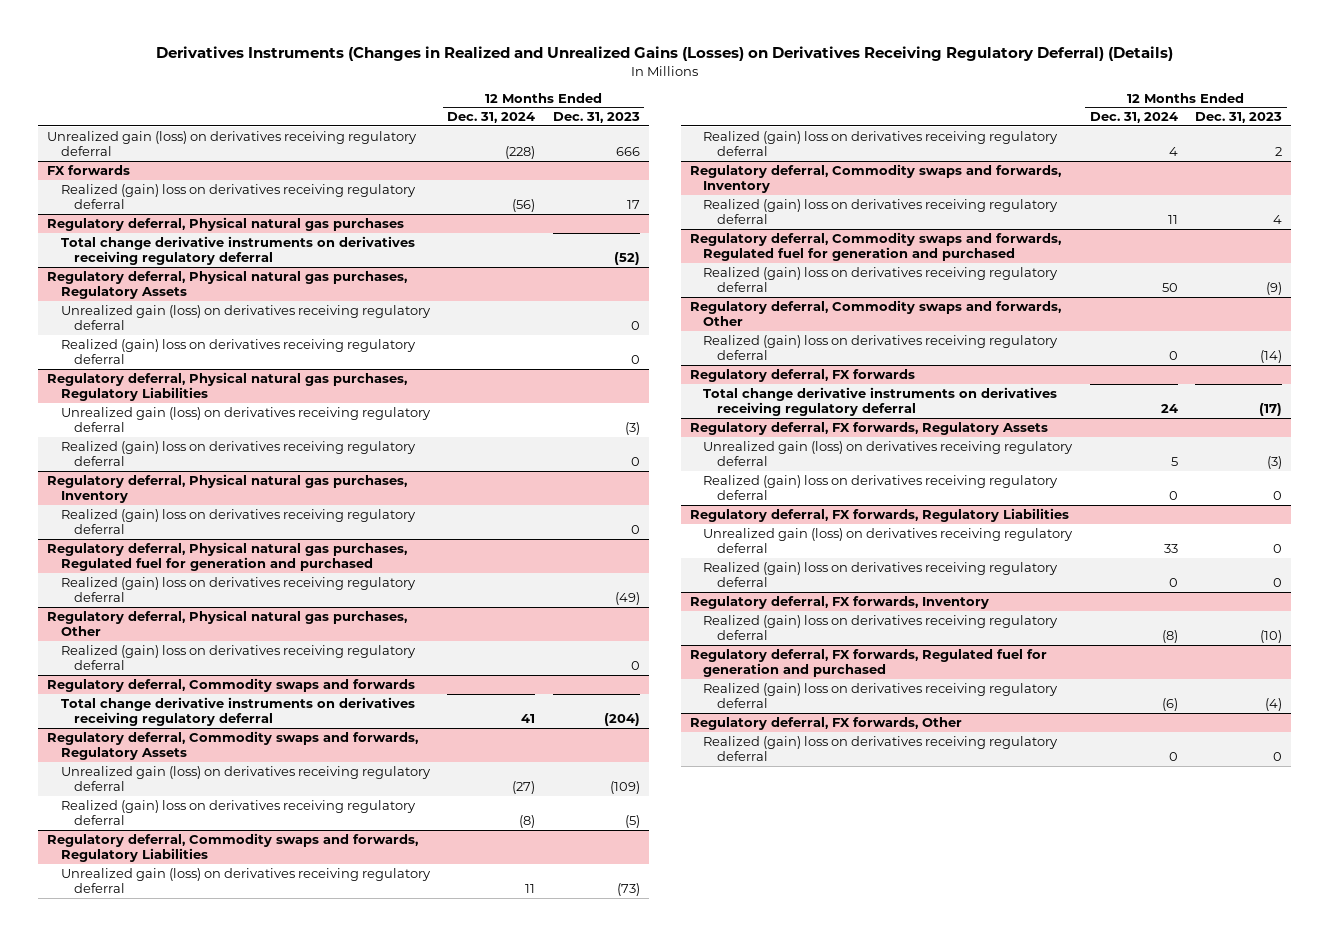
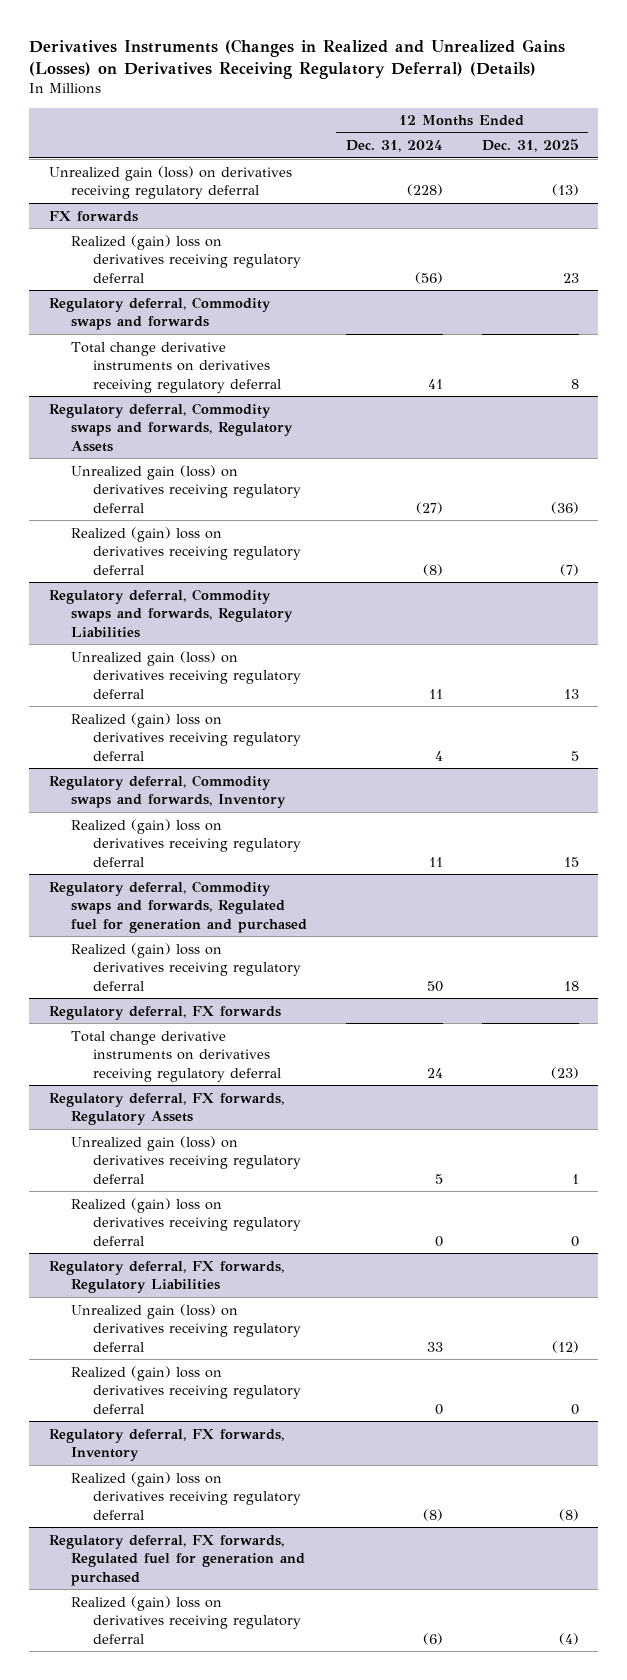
[552,112,640,124] Dec. 31, 2023 -> none
none -> [481,139,579,153] Dec. 31, 2025
[47,216,405,231] Regulatory deferral, Physical natural gas purchases -> none
[60,235,415,265] Total change derivative instruments on derivatives receiving regulatory deferral -> none
[47,269,408,299] Regulatory deferral, Physical natural gas purchases, Regulatory Assets -> none
[60,304,431,330] Unrealized gain (loss) on derivatives receiving regulatory deferral -> none
[60,338,416,364] Realized (gain) loss on derivatives receiving regulatory deferral -> none
[47,371,408,401] Regulatory deferral, Physical natural gas purchases, Regulatory Liabilities -> none
[60,406,431,432] Unrealized gain (loss) on derivatives receiving regulatory deferral -> none
[60,440,416,466] Realized (gain) loss on derivatives receiving regulatory deferral -> none
[47,473,408,503] Regulatory deferral, Physical natural gas purchases, Inventory -> none
[60,508,416,534] Realized (gain) loss on derivatives receiving regulatory deferral -> none
[47,541,408,571] Regulatory deferral, Physical natural gas purchases, Regulated fuel for generation and purchased -> none
[60,576,416,602] Realized (gain) loss on derivatives receiving regulatory deferral -> none
[47,609,408,636] Regulatory deferral, Physical natural gas purchases, Other -> none
[60,644,416,670] Realized (gain) loss on derivatives receiving regulatory deferral -> none
[689,299,1061,326] Regulatory deferral, Commodity swaps and forwards, Other -> none
[703,334,1059,360] Realized (gain) loss on derivatives receiving regulatory deferral -> none
[689,716,962,730] Regulatory deferral, FX forwards, Other -> none
[703,735,1059,761] Realized (gain) loss on derivatives receiving regulatory deferral -> none

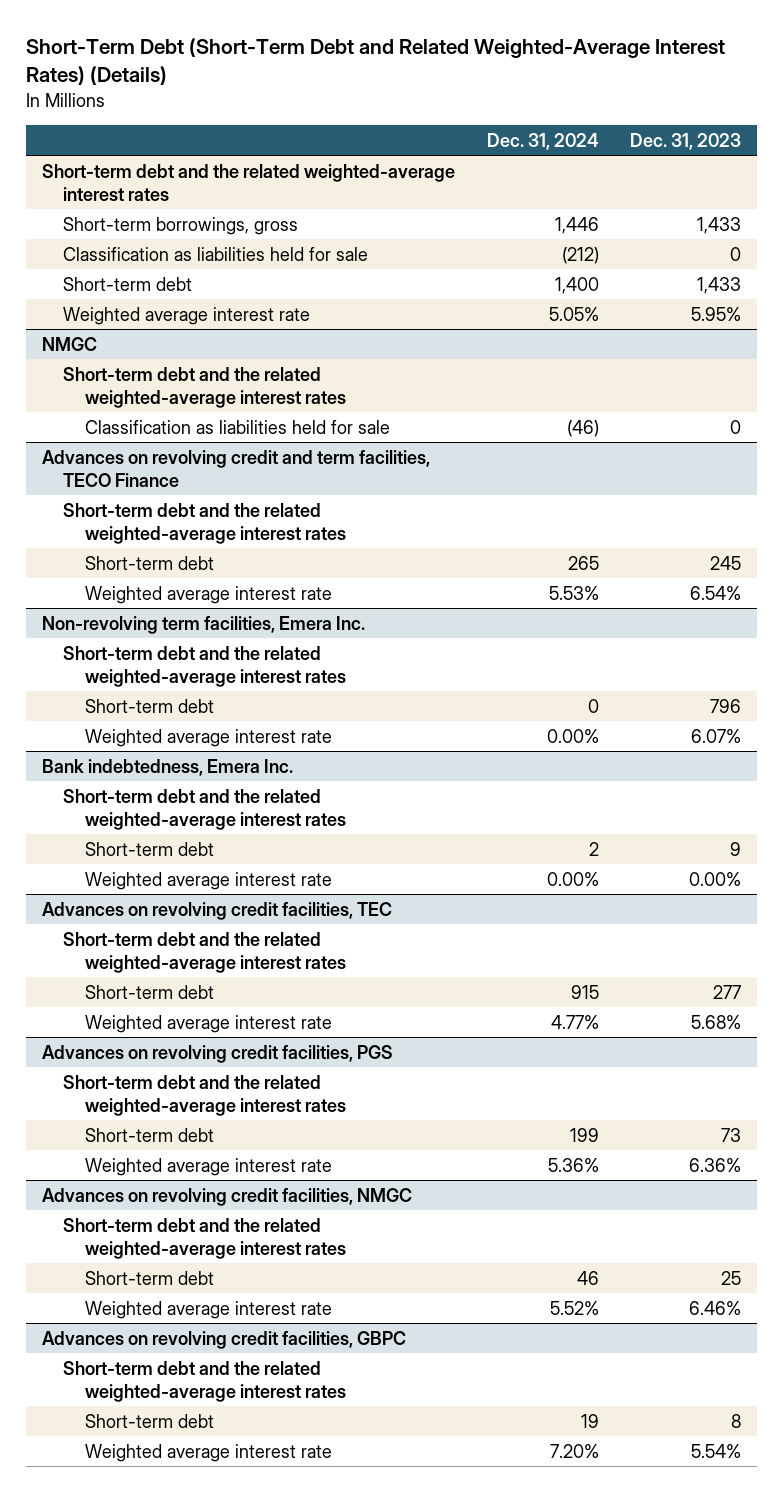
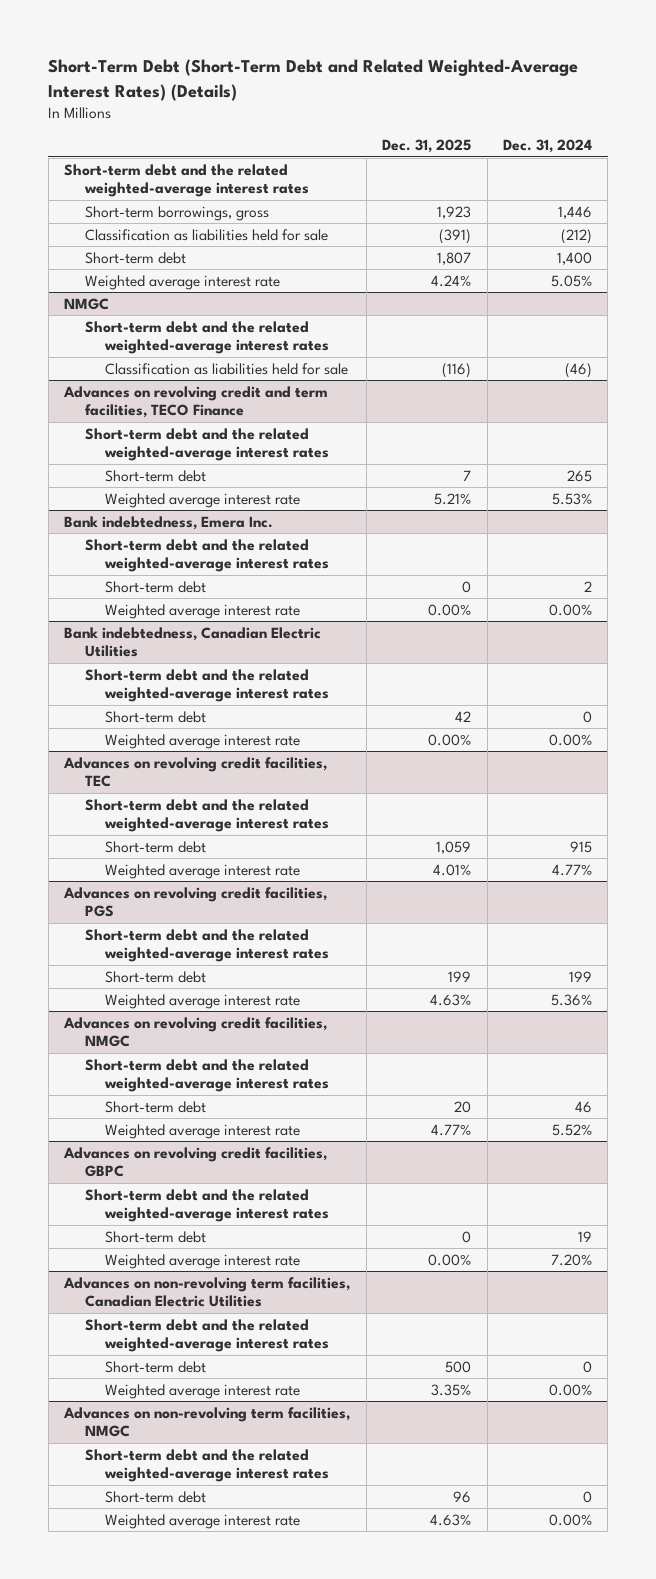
[630,132,742,150] Dec. 31, 2023 -> none
none -> [382,139,472,154] Dec. 31, 2025
[42,615,366,634] Non-revolving term facilities, Emera Inc. -> none
[63,645,346,687] Short-term debt and the related weighted-average interest rates -> none
[84,698,214,713] Short-term debt -> none
[84,728,332,747] Weighted average interest rate -> none
none -> [64,626,322,658] Bank indebtedness, Canadian Electric Utilities
none -> [84,668,329,703] Short-term debt and the related weighted-average interest rates
none -> [104,710,206,723] Short-term debt
none -> [104,733,300,749] Weighted average interest rate
none -> [63,1276,351,1308] Advances on non-revolving term facilities, Canadian Electric Utilities
none -> [84,1318,329,1353] Short-term debt and the related weighted-average interest rates
none -> [104,1360,206,1373] Short-term debt
none -> [104,1383,300,1399] Weighted average interest rate
none -> [63,1406,351,1438] Advances on non-revolving term facilities, NMGC
none -> [84,1448,329,1483] Short-term debt and the related weighted-average interest rates
none -> [104,1490,206,1503] Short-term debt
none -> [104,1513,300,1529] Weighted average interest rate

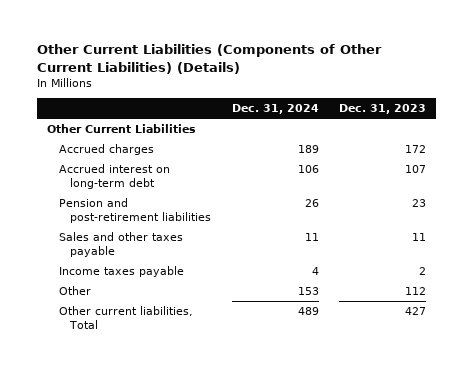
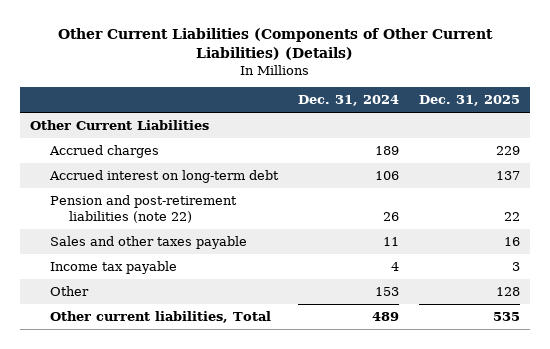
[339,104,427,115] Dec. 31, 2023 -> none
none -> [419,95,521,107] Dec. 31, 2025
[58,198,212,224] Pension and post-retirement liabilities -> [49,195,237,223] Pension and post-retirement liabilities (note 22)
[58,266,184,278] Income taxes payable -> [49,261,177,275] Income tax payable

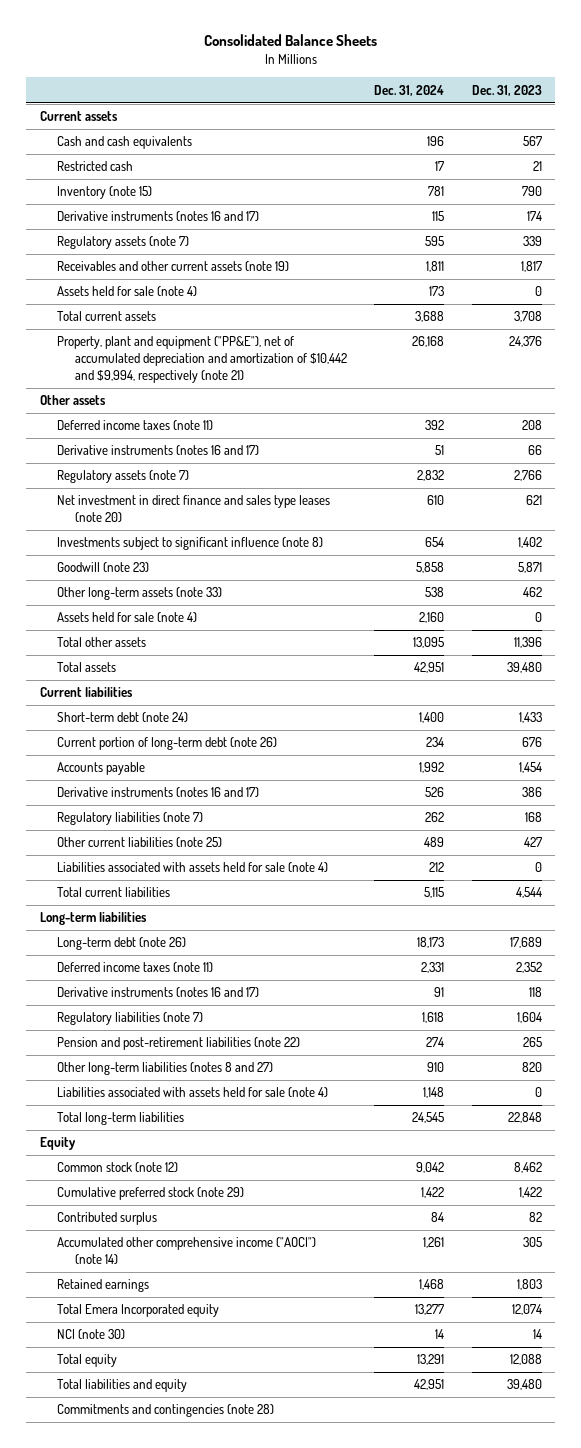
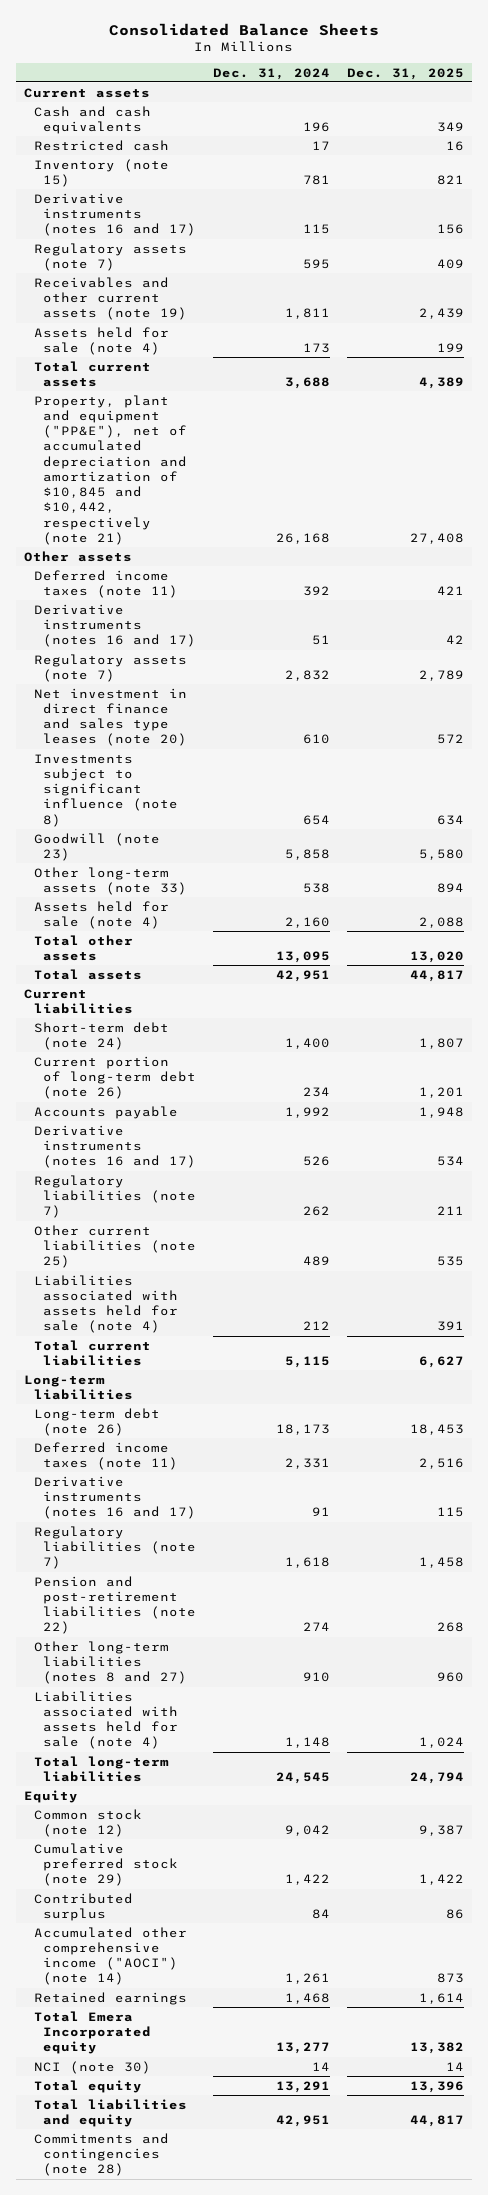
[471,84,542,96] Dec. 31, 2023 -> none
none -> [346,67,464,80] Dec. 31, 2025
[57,336,348,383] Property, plant and equipment ("PP&E"), net of accumulated depreciation and amortization of $10,442 and $9,994, respectively (note 21) -> [33,394,188,545] Property, plant and equipment ("PP&E"), net of accumulated depreciation and amortization of $10,845 and $10,442, respectively (note 21)

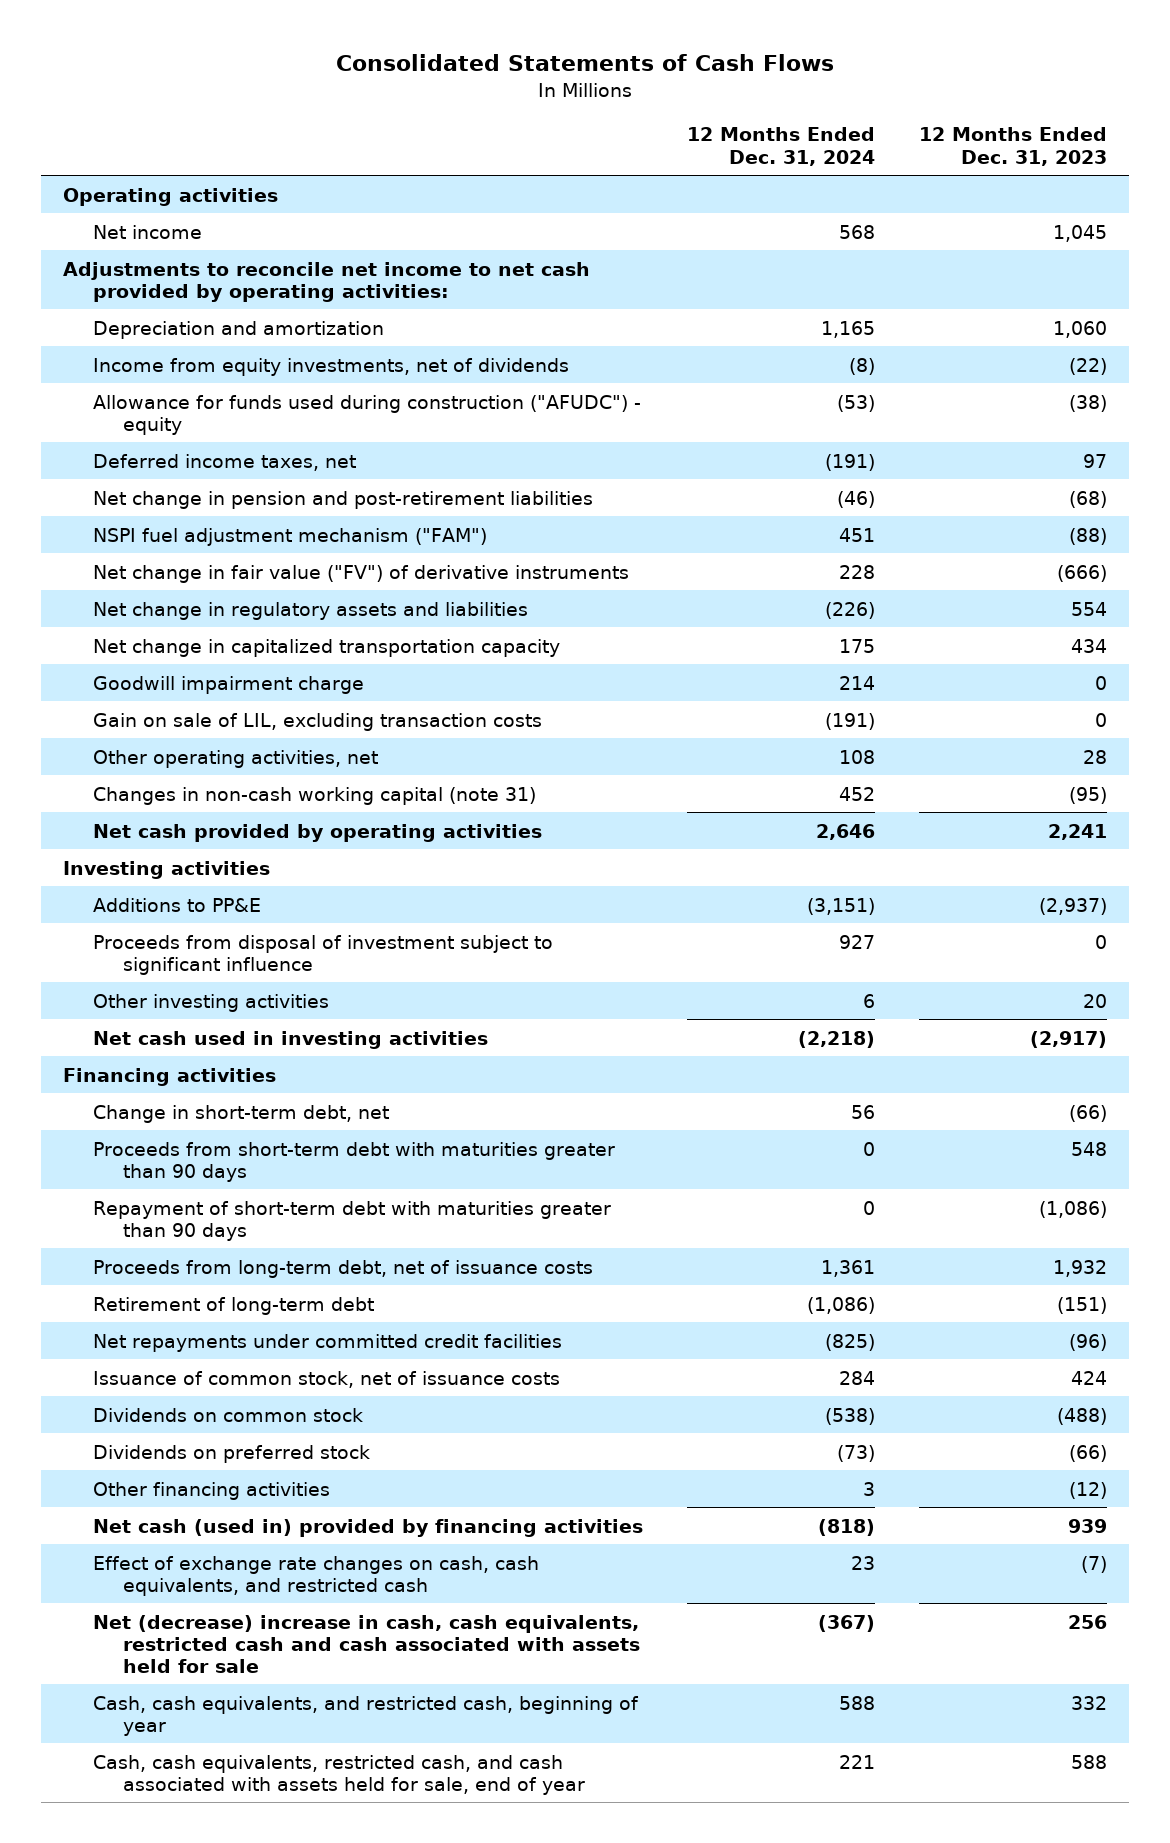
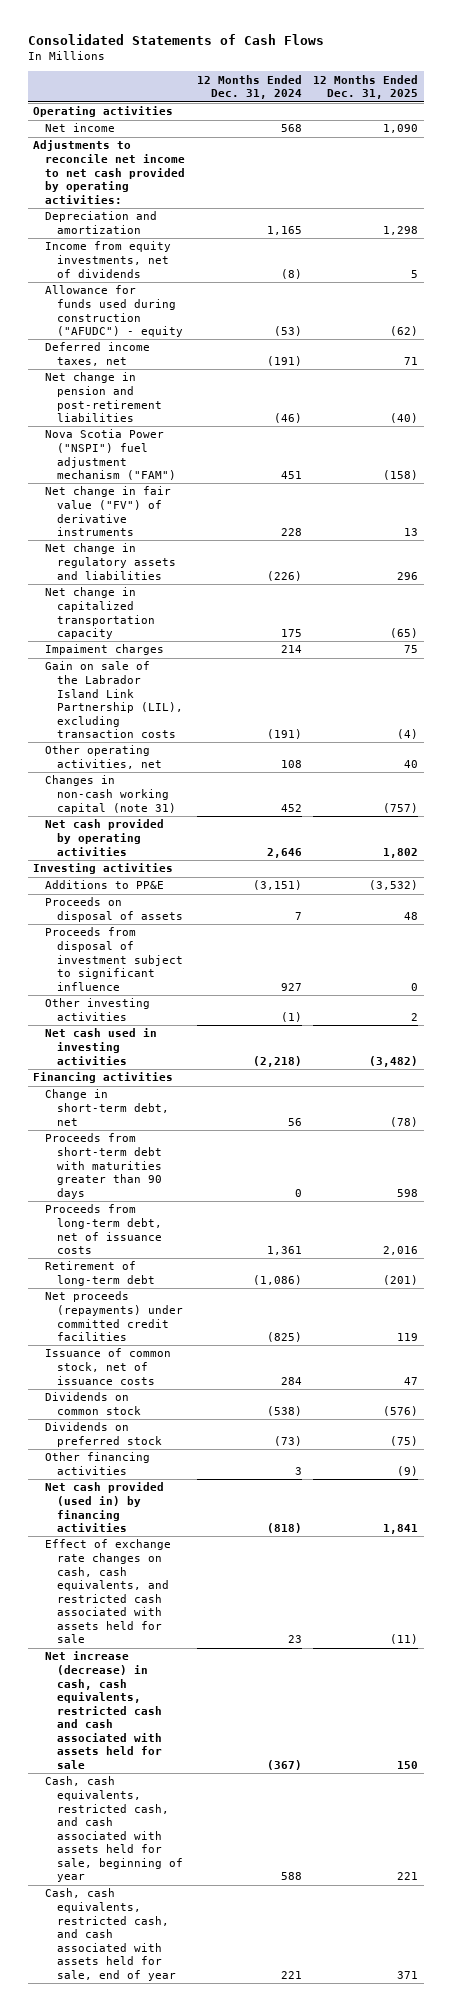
[919,127,1108,166] 12 Months Ended Dec. 31, 2023 -> none
none -> [313,74,419,100] 12 Months Ended Dec. 31, 2025
[93,527,488,546] NSPI fuel adjustment mechanism ("FAM") -> [45,429,177,481] Nova Scotia Power ("NSPI") fuel adjustment mechanism ("FAM")
[93,675,365,694] Goodwill impairment charge -> [45,644,165,656] Impaiment charges
[93,712,543,731] Gain on sale of LIL, excluding transaction costs -> [45,661,184,739] Gain on sale of the Labrador Island Link Partnership (LIL), excluding transaction costs
none -> [45,897,184,923] Proceeds on disposal of assets
[863,993,876,1008] 6 -> [280,1012,302,1023] (1)
[93,1200,612,1241] Repayment of short-term debt with maturities greater than 90 days -> none
[93,1333,563,1352] Net repayments under committed credit facilities -> [45,1291,184,1342] Net proceeds (repayments) under committed credit facilities
[93,1518,644,1537] Net cash (used in) provided by financing activities -> [45,1482,165,1533] Net cash provided (used in) by financing activities
[93,1555,540,1596] Effect of exchange rate changes on cash, cash equivalents, and restricted cash -> [45,1539,172,1644] Effect of exchange rate changes on cash, cash equivalents, and restricted cash associated with assets held for sale
[93,1614,640,1673] Net (decrease) increase in cash, cash equivalents, restricted cash and cash associated with assets held for sale -> [45,1651,163,1769] Net increase (decrease) in cash, cash equivalents, restricted cash and cash associated with assets held for sale
[93,1695,640,1736] Cash, cash equivalents, and restricted cash, beginning of year -> [45,1776,184,1883] Cash, cash equivalents, restricted cash, and cash associated with assets held for sale, beginning of year

